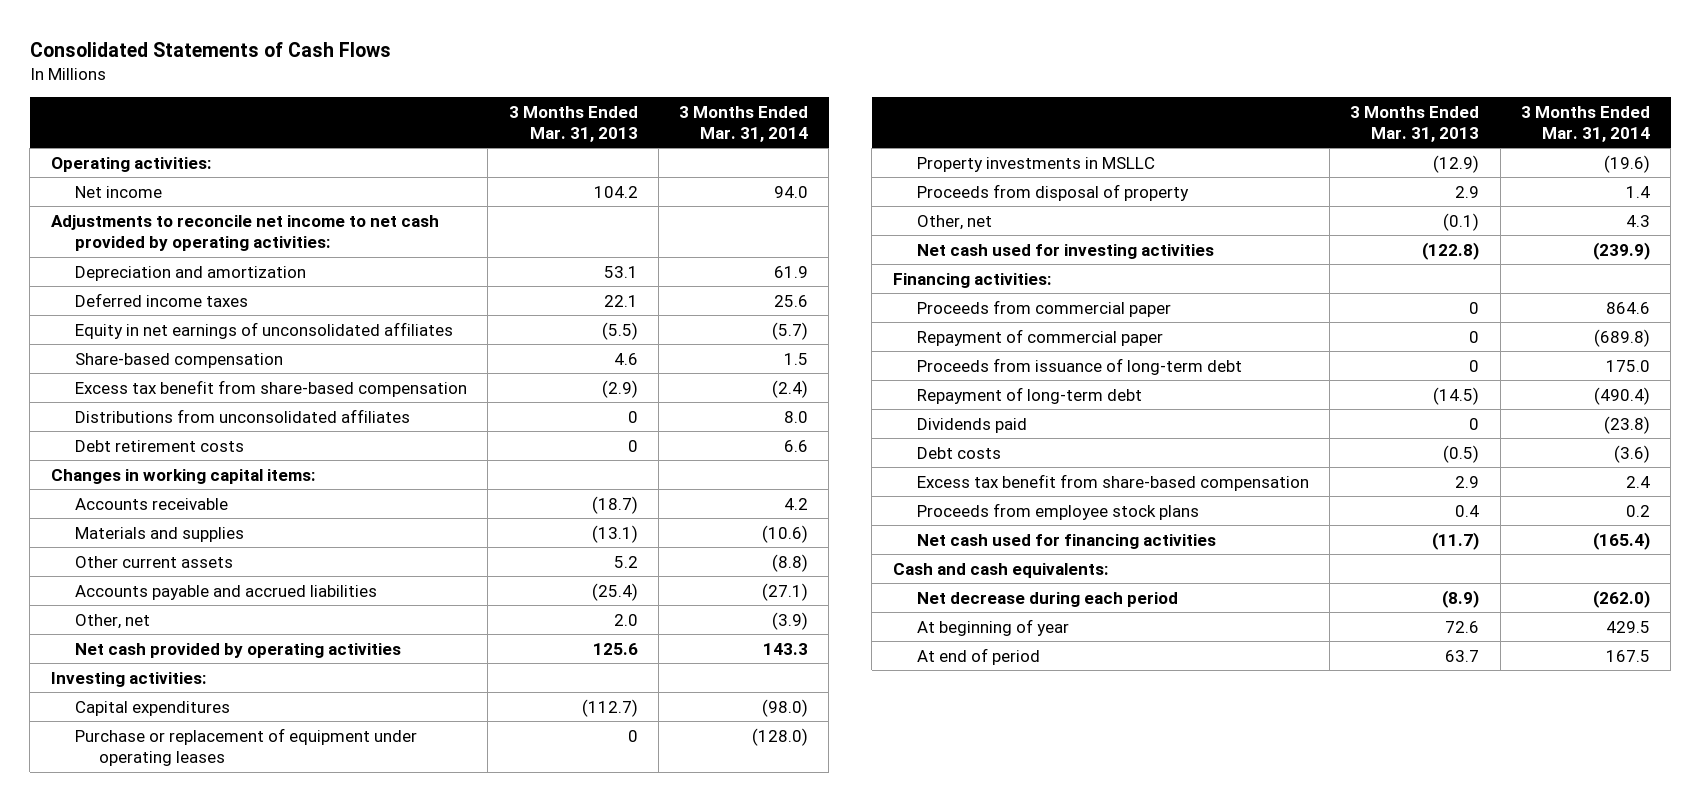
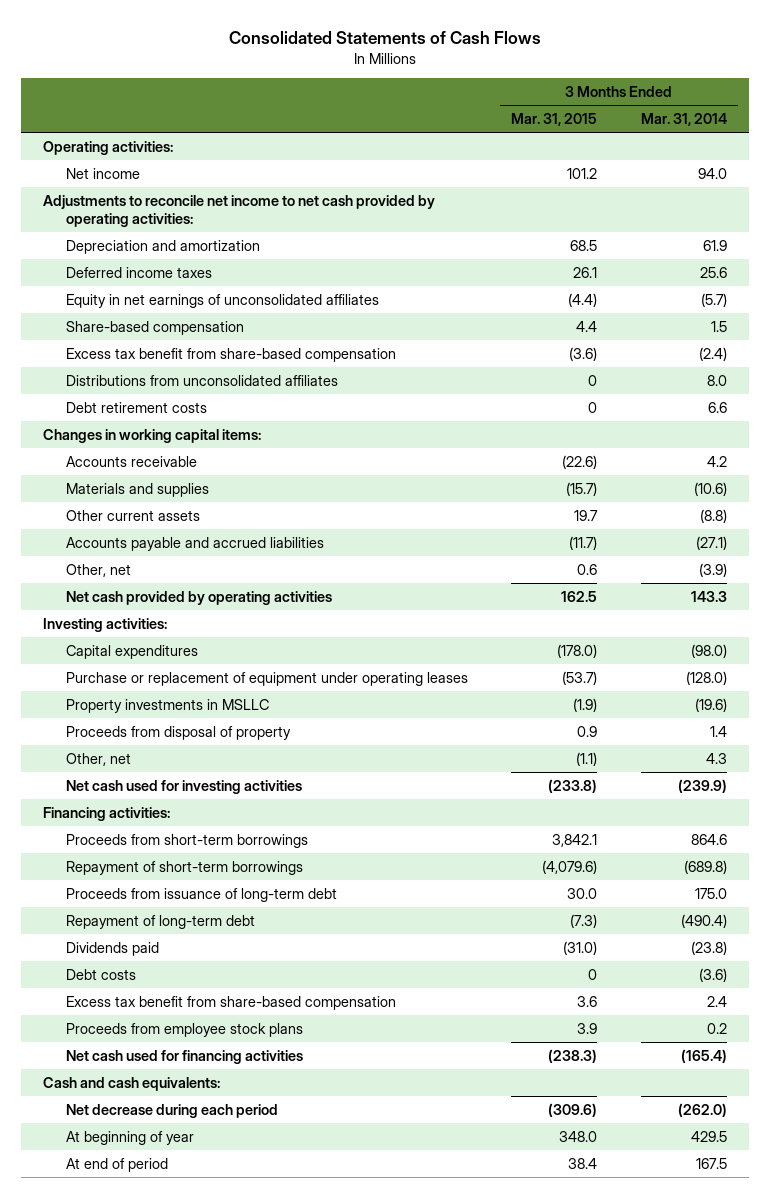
[508,105,638,142] 3 Months Ended Mar. 31, 2013 -> none
none -> [511,113,598,127] Mar. 31, 2015
[916,299,1171,317] Proceeds from commercial paper -> [65,833,308,848] Proceeds from short-term borrowings
[916,328,1163,346] Repayment of commercial paper -> [65,860,303,875] Repayment of short-term borrowings

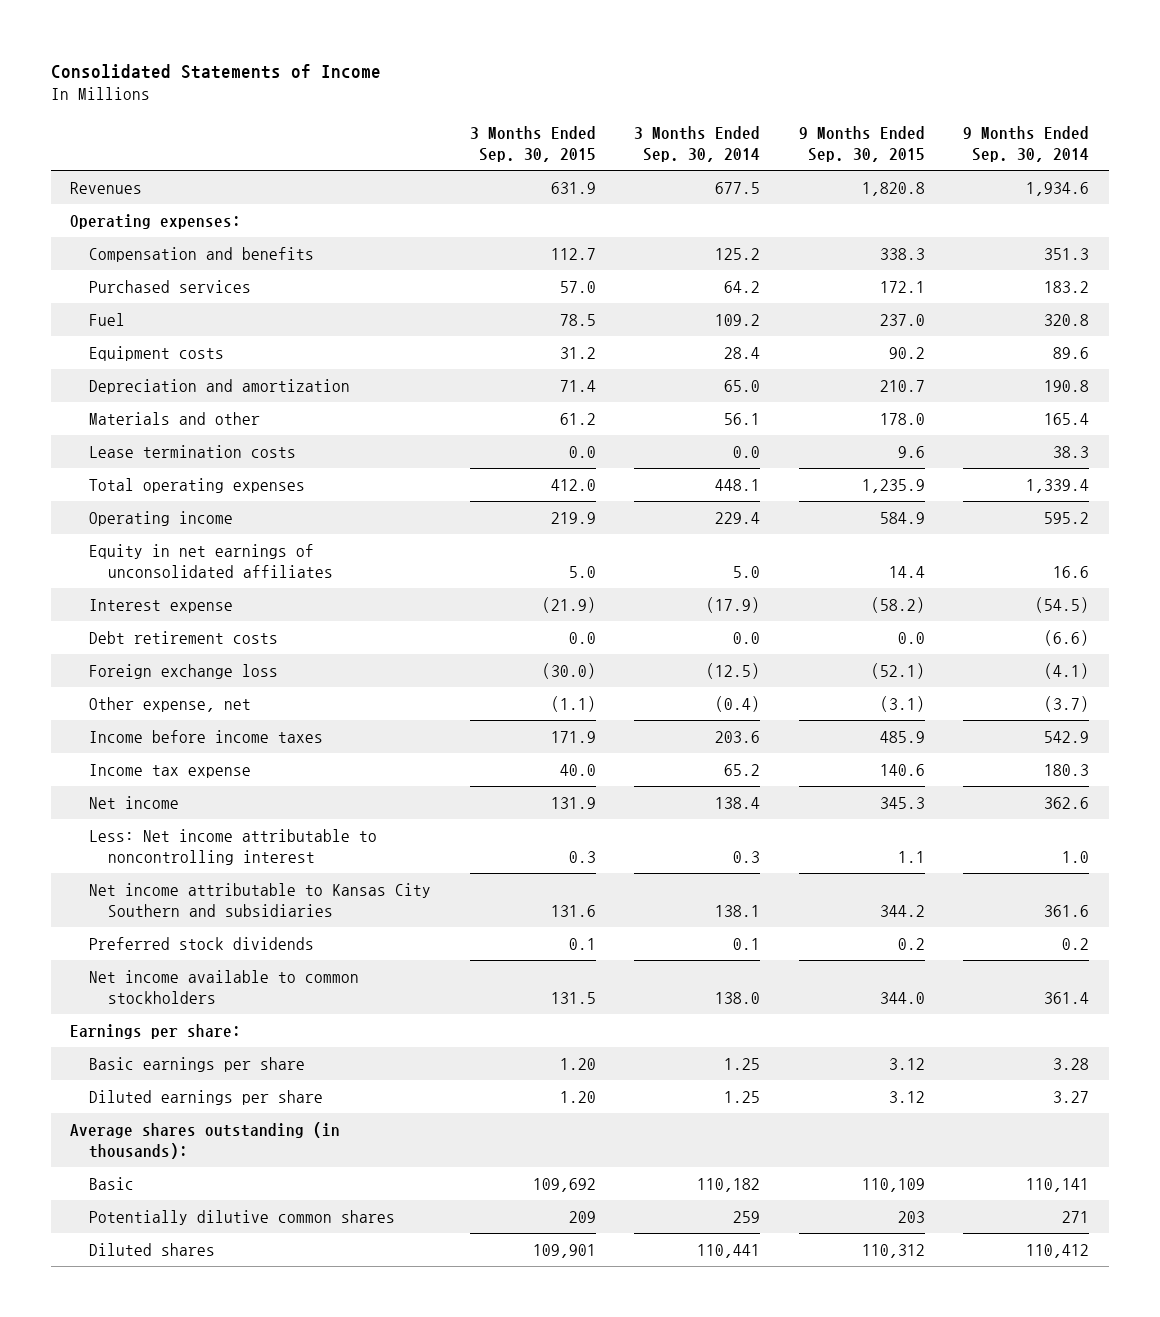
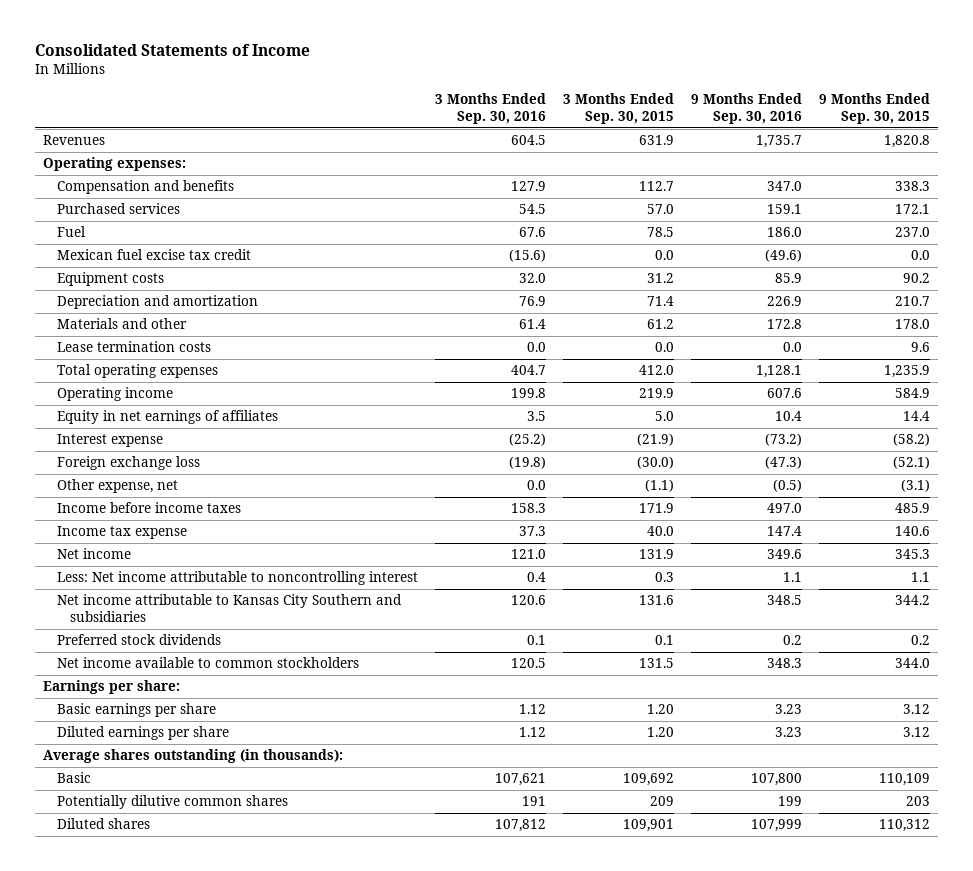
[634,125,761,162] 3 Months Ended Sep. 30, 2014 -> none
[963,125,1090,162] 9 Months Ended Sep. 30, 2014 -> none
none -> [434,92,546,124] 3 Months Ended Sep. 30, 2016
none -> [690,92,802,124] 9 Months Ended Sep. 30, 2016
none -> [56,249,251,261] Mexican fuel excise tax credit
[89,543,334,578] Equity in net earnings of unconsolidated affiliates -> [56,410,278,425] Equity in net earnings of affiliates
[89,630,279,644] Debt retirement costs -> none

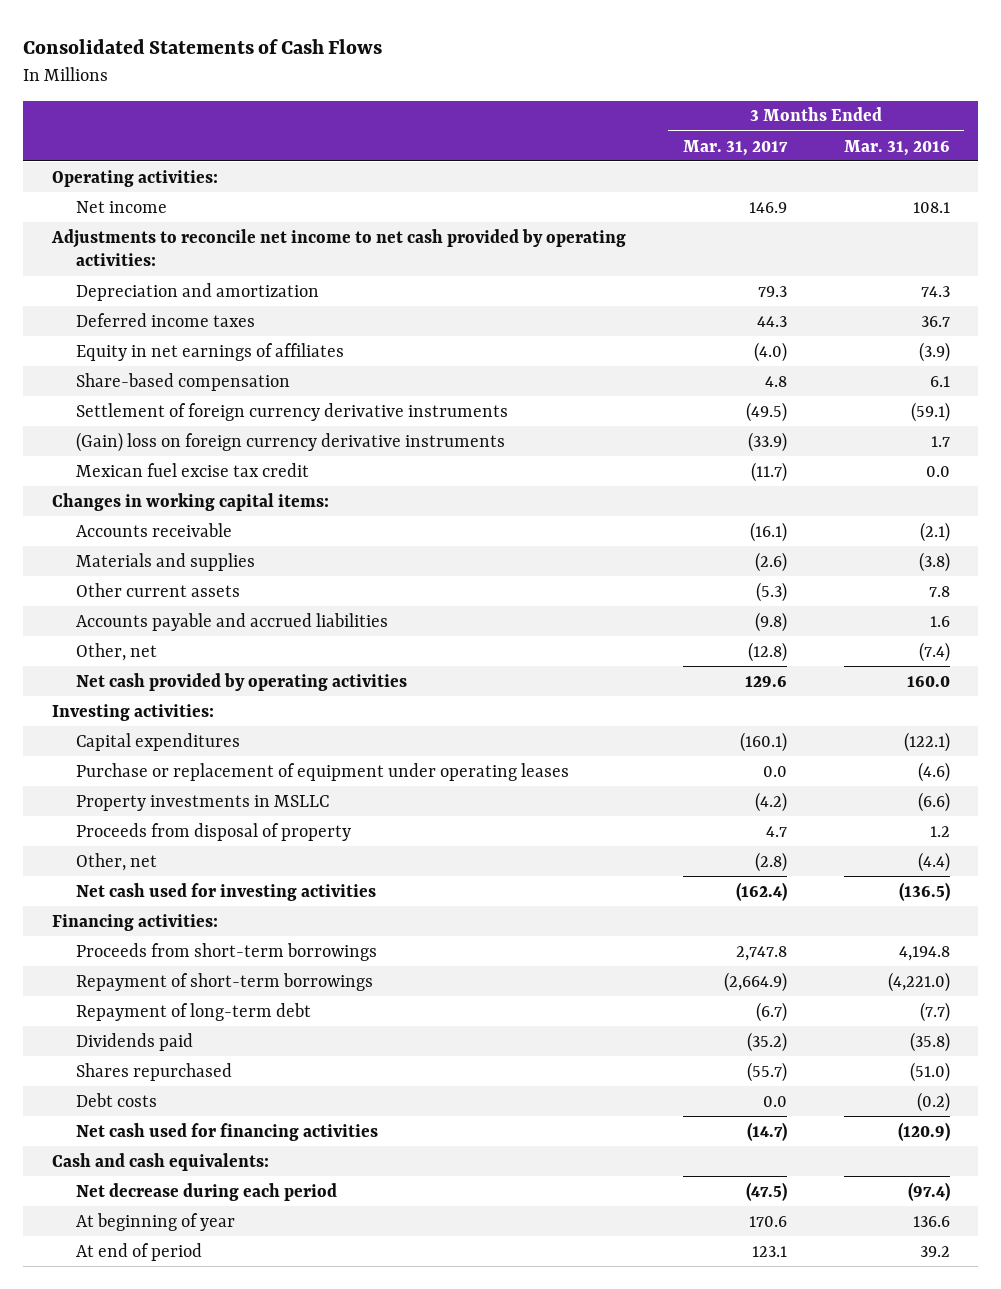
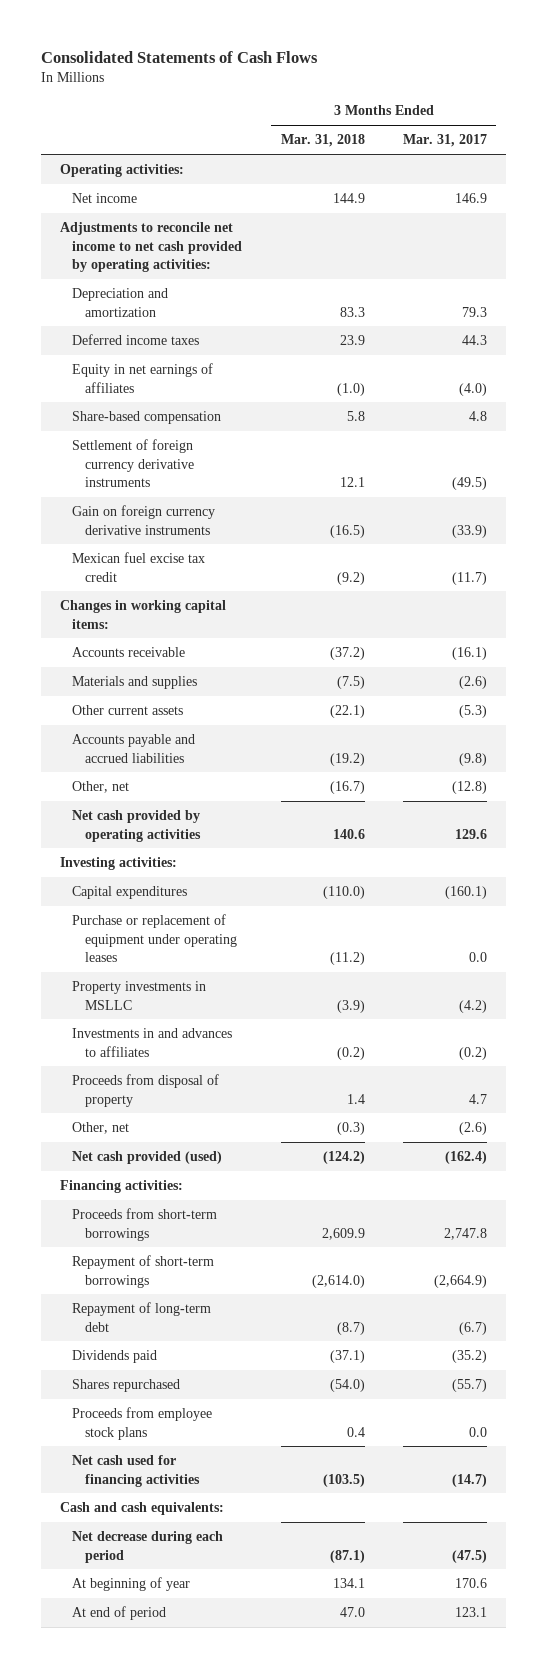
[843,139,950,156] Mar. 31, 2016 -> none
none -> [280,134,365,148] Mar. 31, 2018
[75,431,505,452] (Gain) loss on foreign currency derivative instruments -> [72,505,216,535] Gain on foreign currency derivative instruments
none -> [72,1028,233,1057] Investments in and advances to affiliates
[754,851,787,872] (2.8) -> [458,1122,487,1136] (2.6)
[75,882,376,901] Net cash used for investing activities -> [72,1151,223,1165] Net cash provided (used)
[75,1092,157,1107] Debt costs -> none
none -> [72,1407,213,1440] Proceeds from employee stock plans

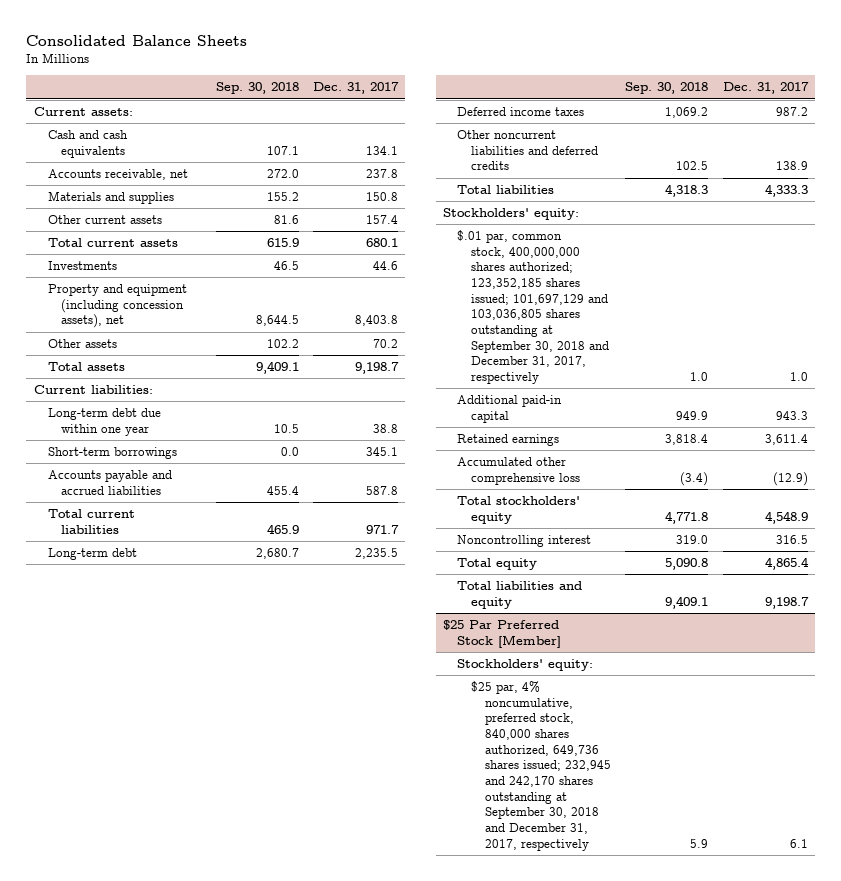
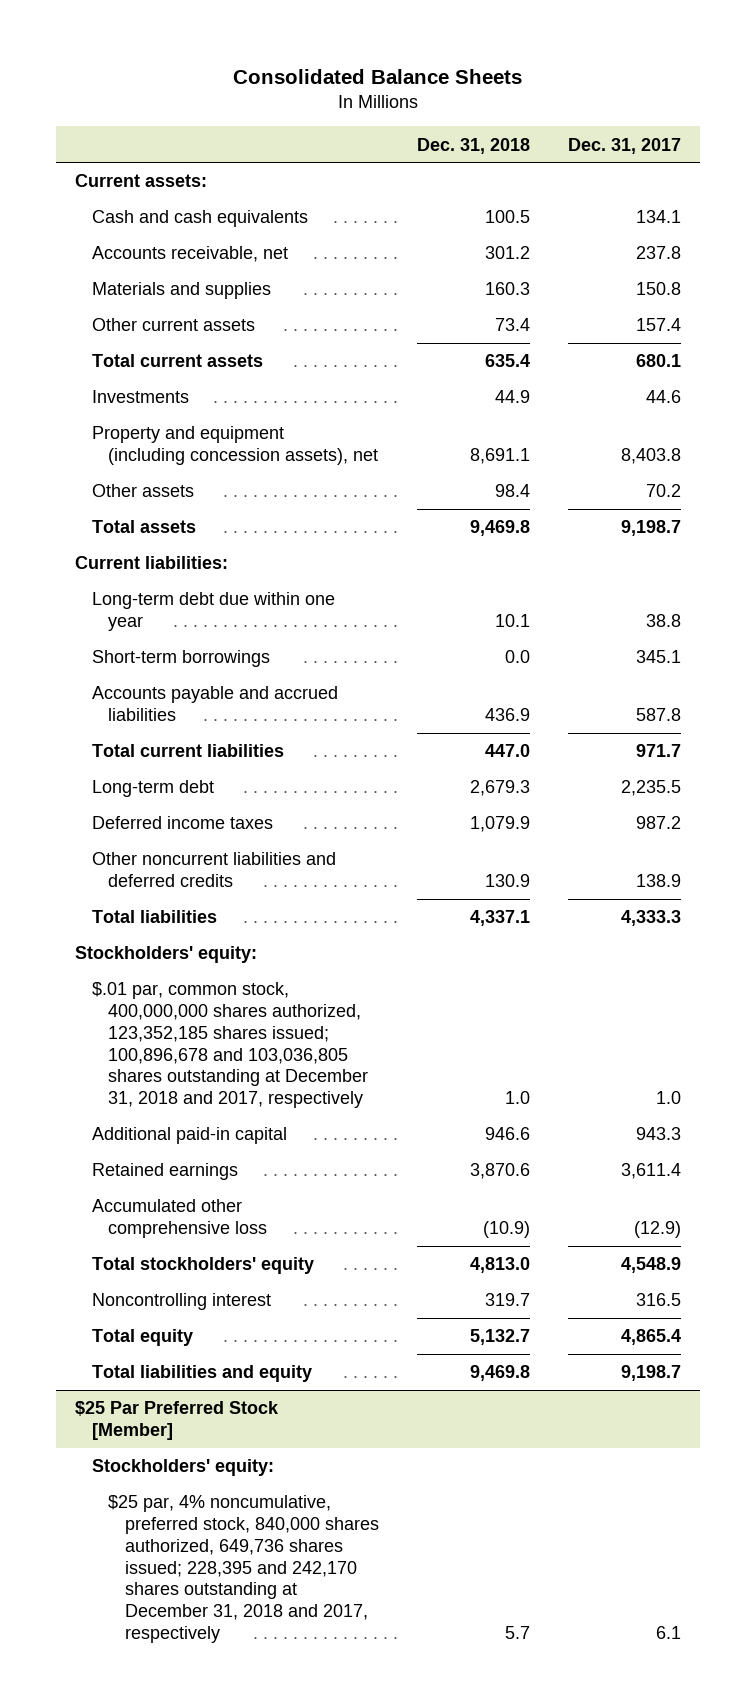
[215,82,299,95] Sep. 30, 2018 -> none
none -> [416,137,530,154] Dec. 31, 2018
[457,229,610,384] $.01 par, common stock, 400,000,000 shares authorized; 123,352,185 shares issued; 101,697,129 and 103,036,805 shares outstanding at September 30, 2018 and December 31, 2017, respectively -> [91,982,369,1109] $.01 par, common stock, 400,000,000 shares authorized, 123,352,185 shares issued; 100,896,678 and 103,036,805 shares outstanding at December 31, 2018 and 2017, respectively
[471,680,612,851] $25 par, 4% noncumulative, preferred stock, 840,000 shares authorized, 649,736 shares issued; 232,945 and 242,170 shares outstanding at September 30, 2018 and December 31, 2017, respectively -> [108,1495,379,1643] $25 par, 4% noncumulative, preferred stock, 840,000 shares authorized, 649,736 shares issued; 228,395 and 242,170 shares outstanding at December 31, 2018 and 2017, respectively

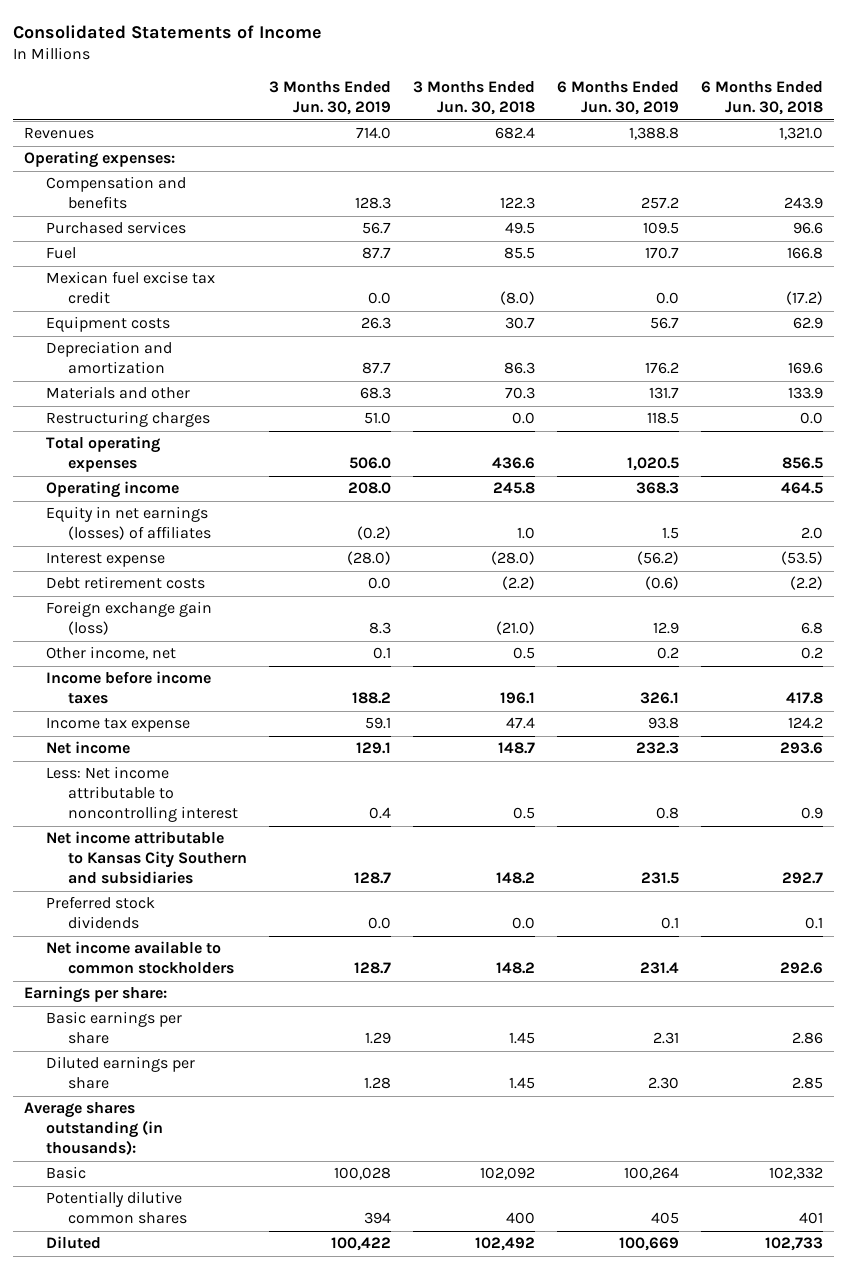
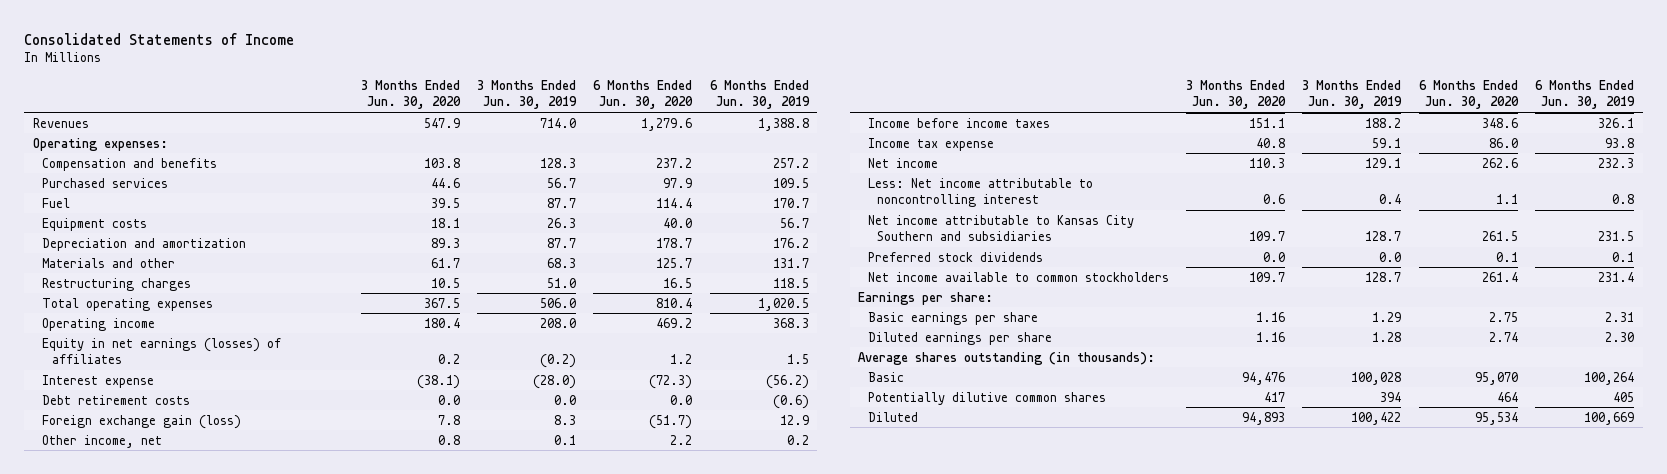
[412,81,535,116] 3 Months Ended Jun. 30, 2018 -> none
[700,81,823,116] 6 Months Ended Jun. 30, 2018 -> none
none -> [360,79,461,110] 3 Months Ended Jun. 30, 2020
none -> [593,79,694,110] 6 Months Ended Jun. 30, 2020
[45,271,215,305] Mexican fuel excise tax credit -> none

